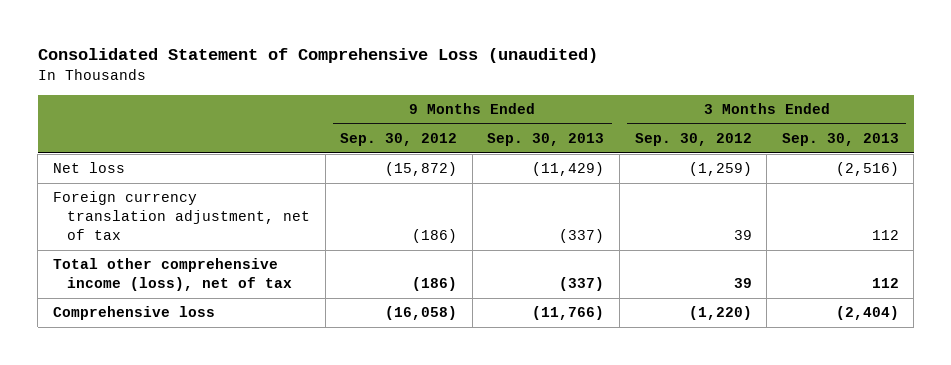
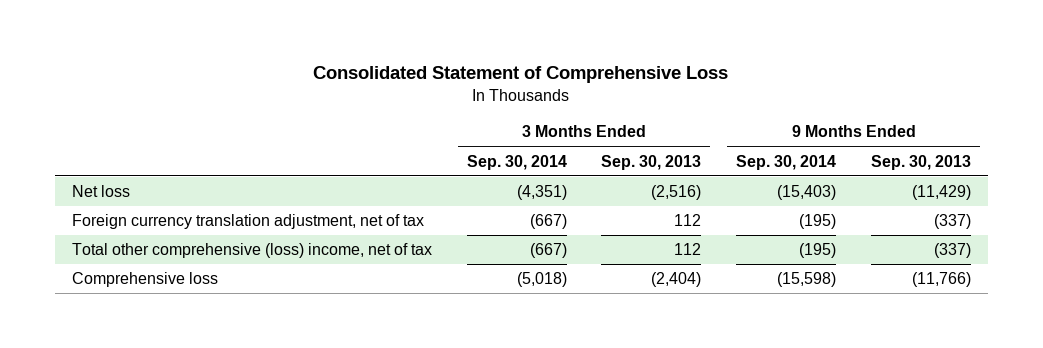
[37,48,598,64] Consolidated Statement of Comprehensive Loss (unaudited) -> [313,66,729,84] Consolidated Statement of Comprehensive Loss
[340,132,458,146] Sep. 30, 2012 -> none
[634,132,752,146] Sep. 30, 2012 -> none
none -> [466,154,567,170] Sep. 30, 2014
none -> [736,154,837,170] Sep. 30, 2014
[52,258,293,292] Total other comprehensive income (loss), net of tax -> [71,243,432,259] Total other comprehensive (loss) income, net of tax

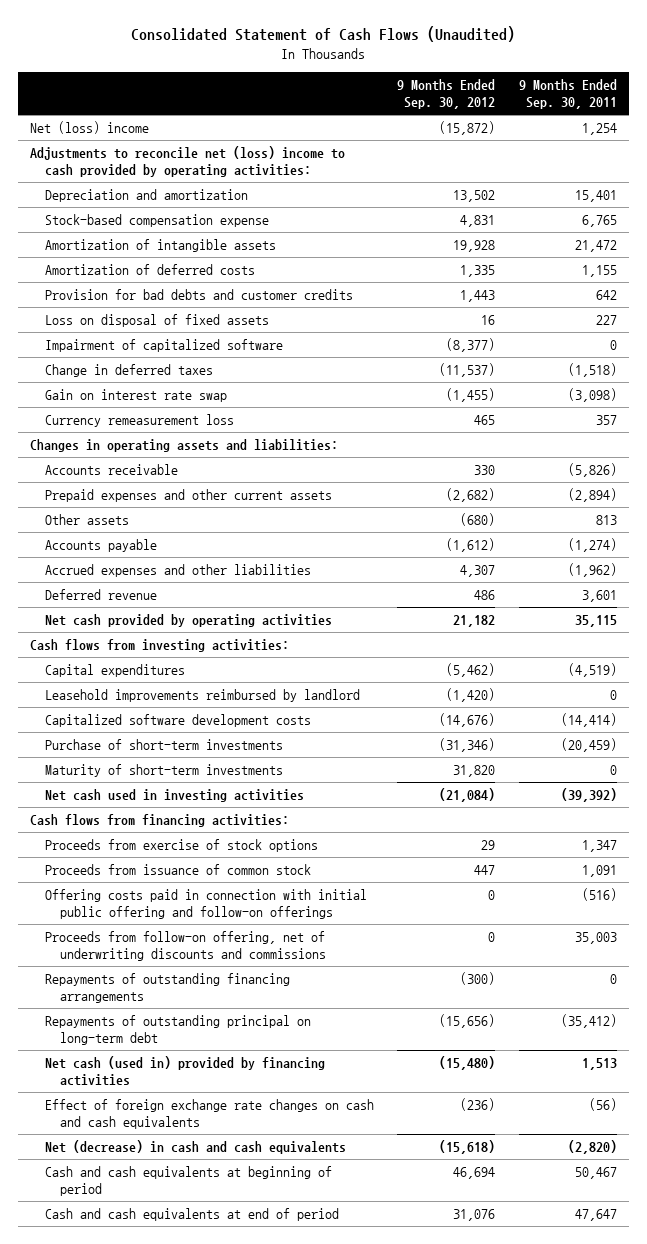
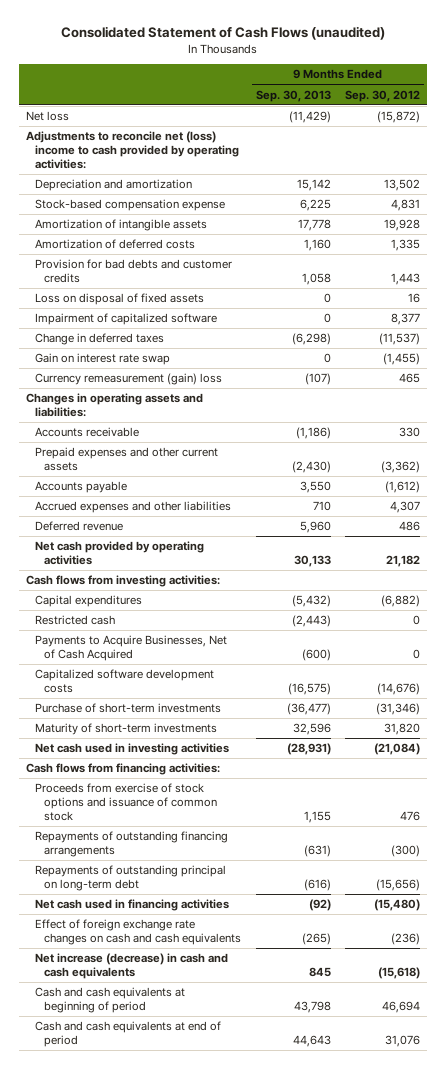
[131,26,516,43] Consolidated Statement of Cash Flows (Unaudited) -> [61,25,386,40] Consolidated Statement of Cash Flows (unaudited)
[518,78,617,110] 9 Months Ended Sep. 30, 2011 -> none
none -> [255,89,331,102] Sep. 30, 2013
[29,120,149,134] Net (loss) income -> [26,111,70,122] Net loss
[446,337,496,352] (8,377) -> [390,313,420,326] 8,377
[44,413,234,427] Currency remeasurement loss -> [35,373,223,386] Currency remeasurement (gain) loss
[44,513,129,525] Other assets -> none
[446,487,496,502] (2,682) -> [380,461,420,474] (3,362)
[44,688,360,702] Leasehold improvements reimbursed by landlord -> none
[446,662,496,677] (5,462) -> [380,595,420,608] (6,882)
none -> [35,615,116,626] Restricted cash
none -> [35,635,228,662] Payments to Acquire Businesses, Net of Cash Acquired
[44,863,311,875] Proceeds from issuance of common stock -> none
[44,888,367,920] Offering costs paid in connection with initial public offering and follow-on offerings -> none
[44,930,327,962] Proceeds from follow-on offering, net of underwriting discounts and commissions -> none
[44,838,318,852] Proceeds from exercise of stock options -> [35,783,218,821] Proceeds from exercise of stock options and issuance of common stock
[481,839,496,850] 29 -> [399,810,420,821] 476
[44,1055,325,1087] Net cash (used in) provided by financing activities -> [35,899,230,912] Net cash used in financing activities
[44,1139,346,1154] Net (decrease) in cash and cash equivalents -> [35,953,229,980] Net increase (decrease) in cash and cash equivalents

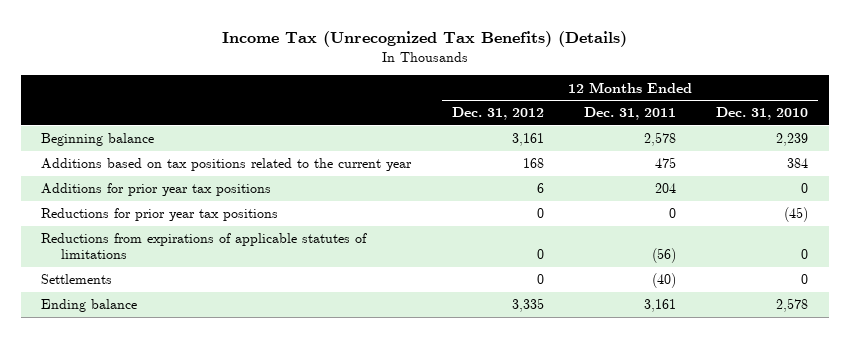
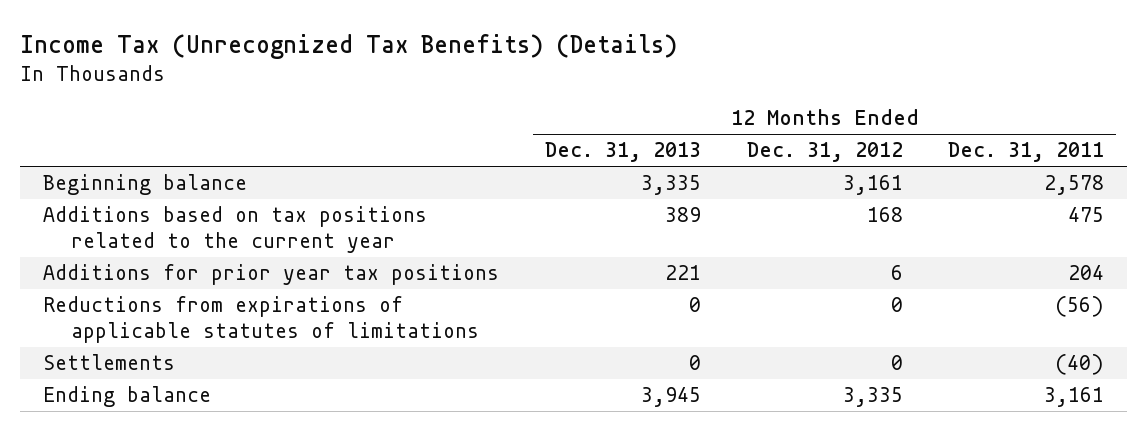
[716,107,809,121] Dec. 31, 2010 -> none
none -> [544,142,701,163] Dec. 31, 2013
[41,208,279,222] Reductions for prior year tax positions -> none

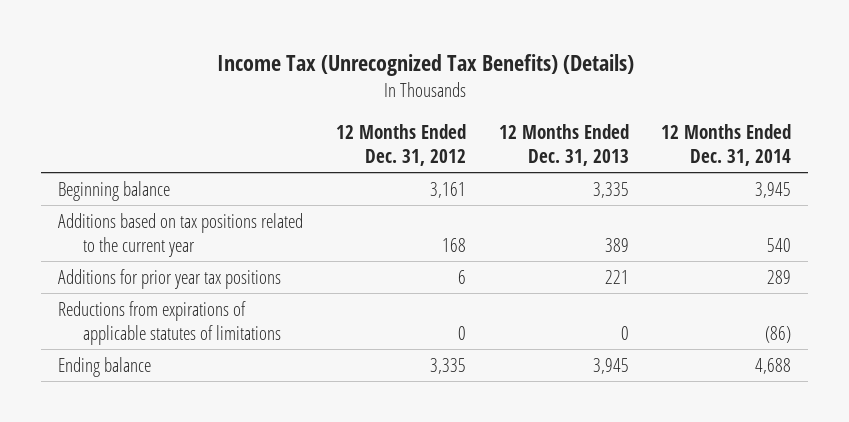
[948,142,1105,163] Dec. 31, 2011 -> none
none -> [661,123,792,166] 12 Months Ended Dec. 31, 2014
[43,354,176,371] Settlements -> none

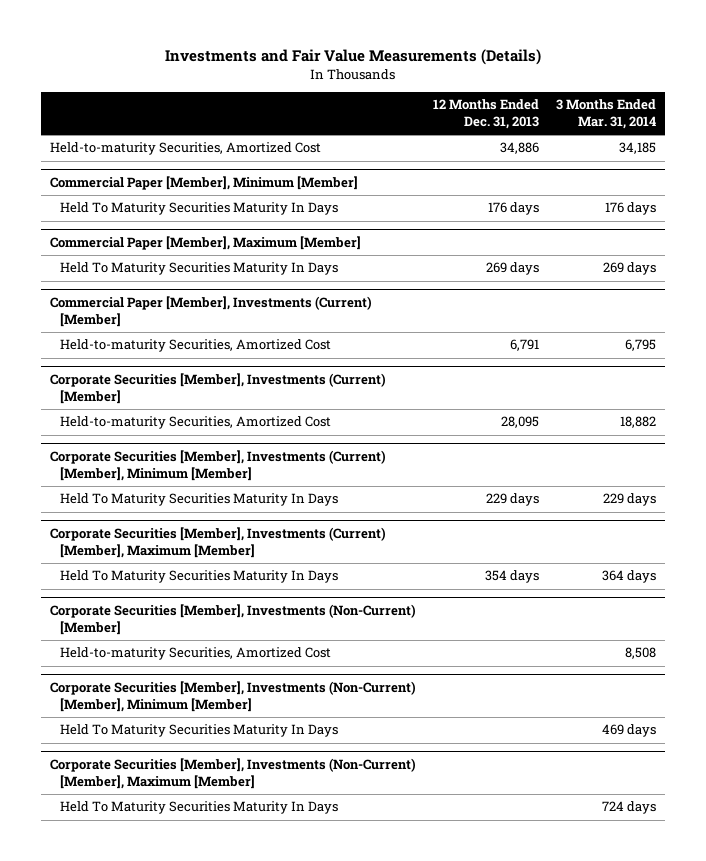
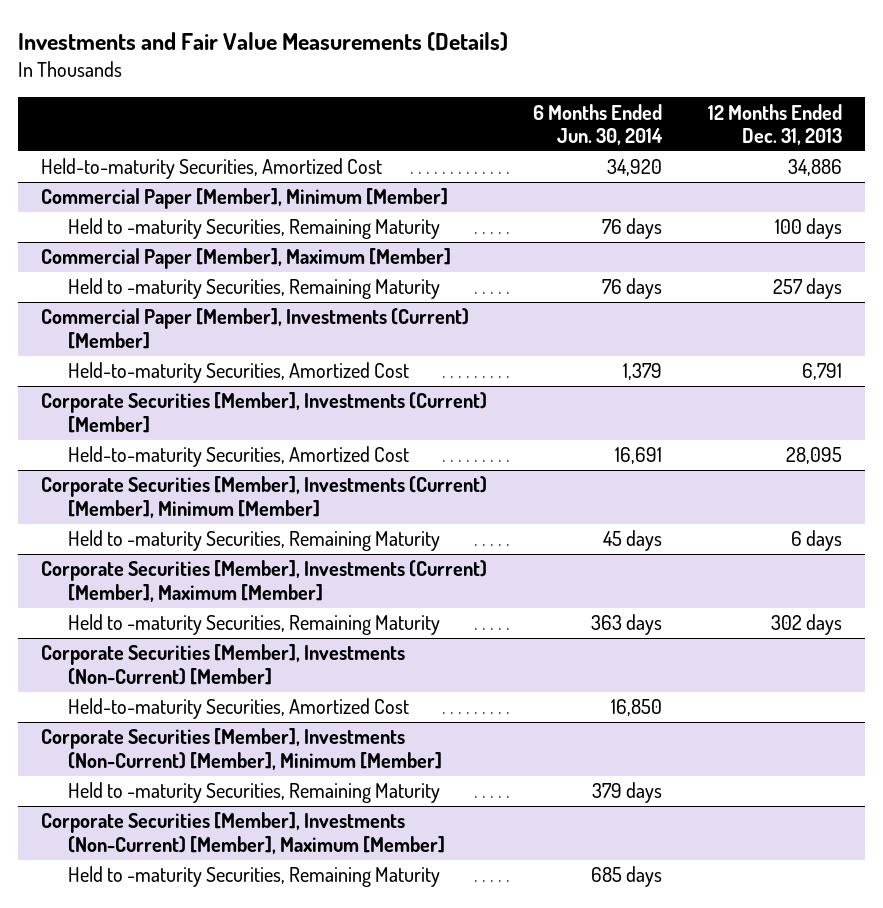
[556,99,657,130] 3 Months Ended Mar. 31, 2014 -> none
none -> [533,103,664,146] 6 Months Ended Jun. 30, 2014
[60,202,339,216] Held To Maturity Securities Maturity In Days -> [67,218,440,240] Held to -maturity Securities, Remaining Maturity
[488,202,540,216] 176 days -> [775,218,843,240] 100 days
[60,262,339,276] Held To Maturity Securities Maturity In Days -> [67,278,440,300] Held to -maturity Securities, Remaining Maturity
[486,262,540,276] 269 days -> [773,278,843,300] 257 days
[60,493,339,507] Held To Maturity Securities Maturity In Days -> [67,530,440,552] Held to -maturity Securities, Remaining Maturity
[486,493,540,507] 229 days -> [791,530,843,552] 6 days
[60,570,339,584] Held To Maturity Securities Maturity In Days -> [67,614,440,636] Held to -maturity Securities, Remaining Maturity
[485,570,540,584] 354 days -> [771,614,843,636] 302 days
[60,724,339,738] Held To Maturity Securities Maturity In Days -> [67,782,440,804] Held to -maturity Securities, Remaining Maturity
[60,801,339,815] Held To Maturity Securities Maturity In Days -> [67,866,440,888] Held to -maturity Securities, Remaining Maturity

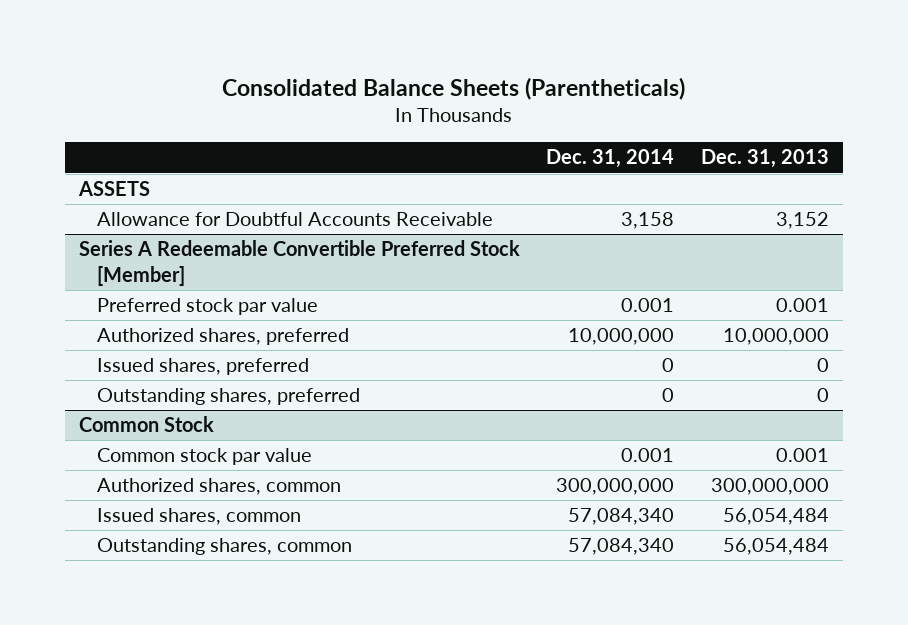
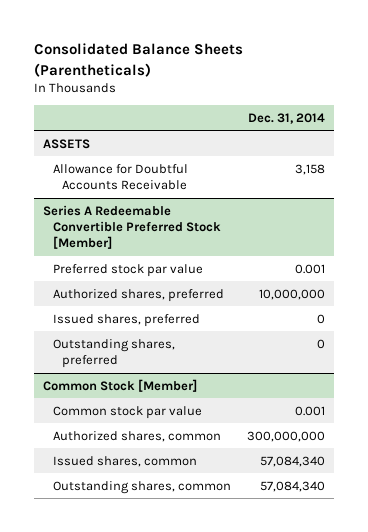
[701,149,830,169] Dec. 31, 2013 -> none
[78,416,214,433] Common Stock -> [42,378,197,392] Common Stock [Member]

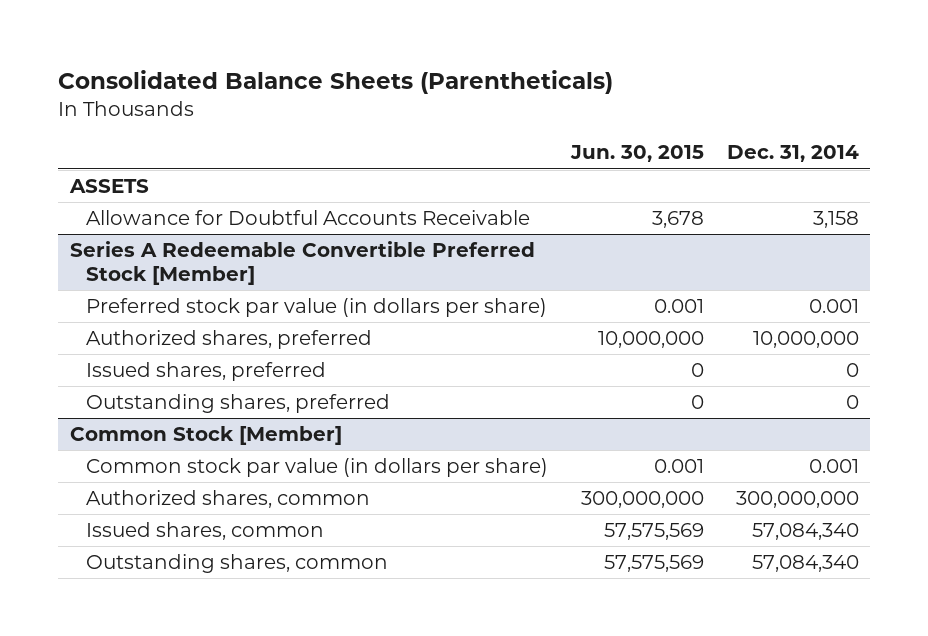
none -> [569,145,704,163] Jun. 30, 2015
[52,263,203,277] Preferred stock par value -> [85,298,547,318] Preferred stock par value (in dollars per share)
[52,405,202,419] Common stock par value -> [85,458,548,478] Common stock par value (in dollars per share)

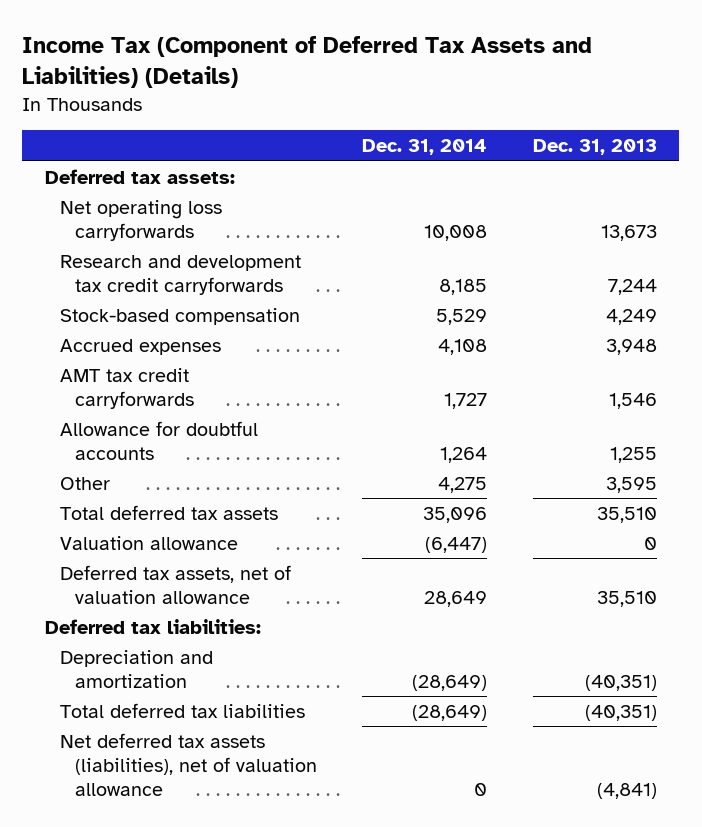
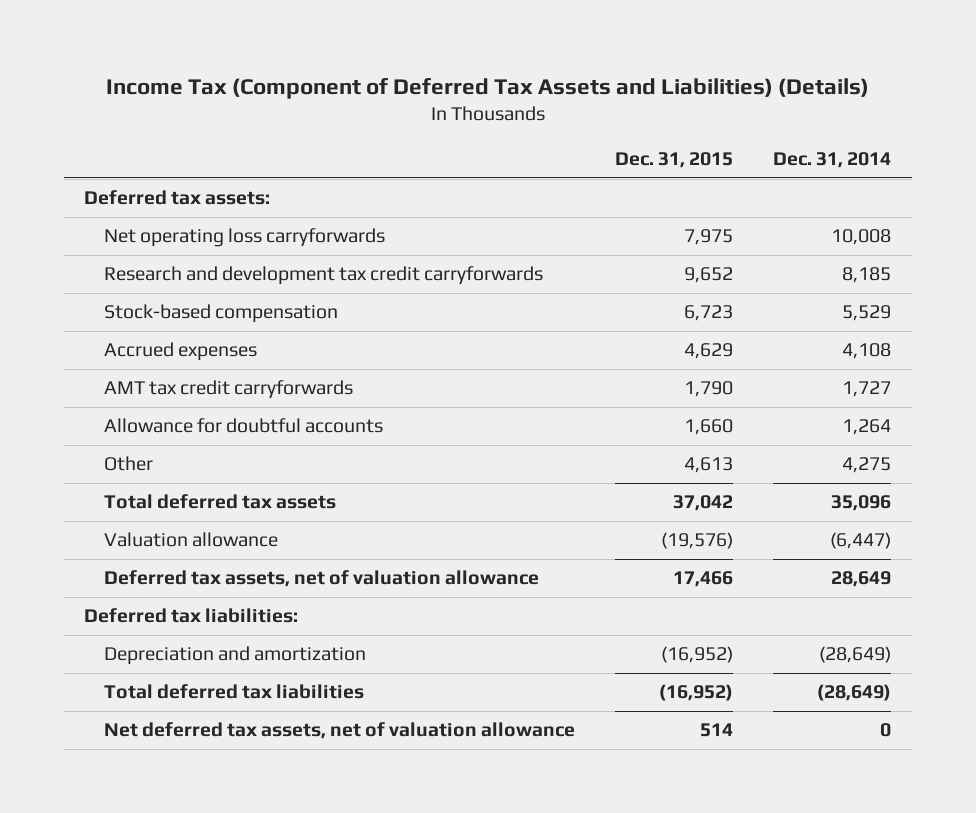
[532,139,657,156] Dec. 31, 2013 -> none
none -> [614,151,733,168] Dec. 31, 2015
[59,732,317,797] Net deferred tax assets (liabilities), net of valuation allowance -> [103,722,575,740] Net deferred tax assets, net of valuation allowance

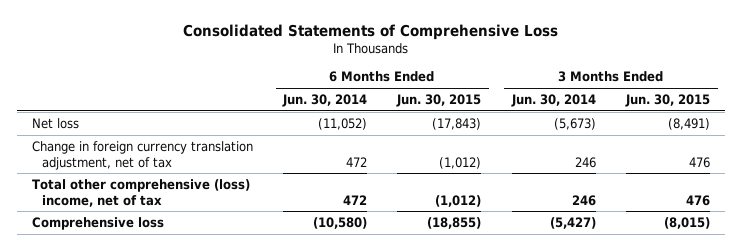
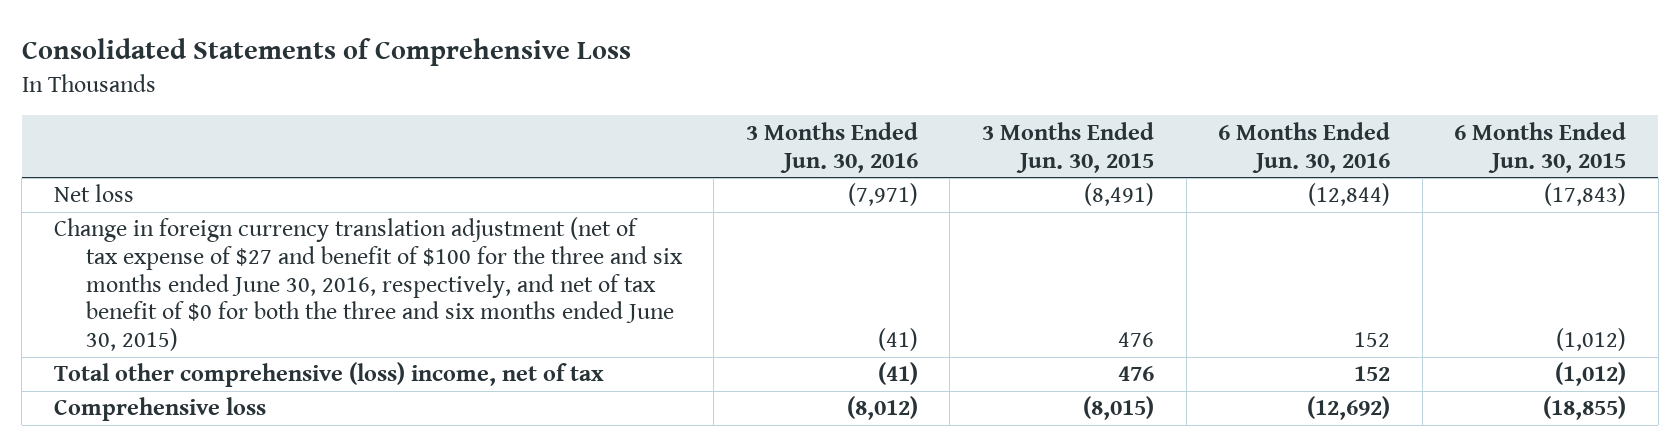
[282,94,368,108] Jun. 30, 2014 -> none
[510,94,596,108] Jun. 30, 2014 -> none
none -> [745,121,918,173] 3 Months Ended Jun. 30, 2016
none -> [1218,121,1391,173] 6 Months Ended Jun. 30, 2016
[31,140,253,170] Change in foreign currency translation adjustment, net of tax -> [54,217,683,352] Change in foreign currency translation adjustment (net of tax expense of $27 and benefit of $100 for the three and six months ended June 30, 2016, respectively, and net of tax benefit of $0 for both the three and six months ended June 30, 2015)

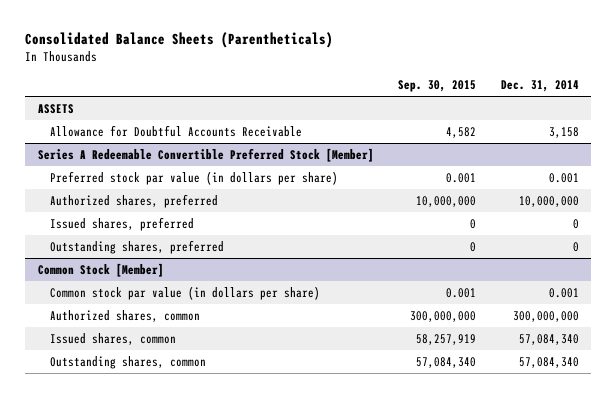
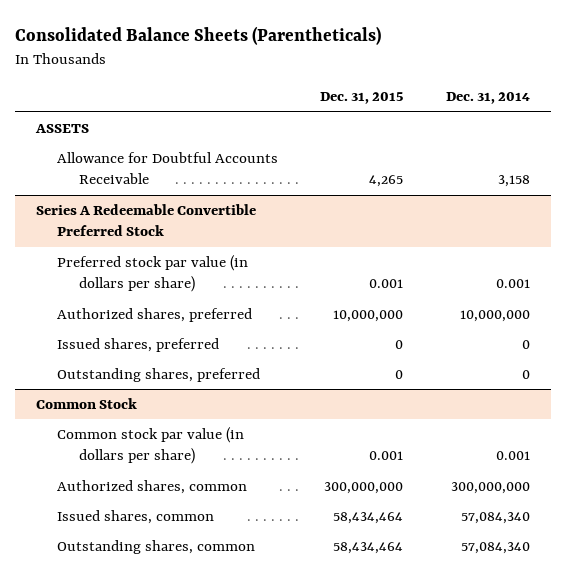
[398,80,477,93] Sep. 30, 2015 -> none
none -> [320,92,404,105] Dec. 31, 2015
[37,147,374,162] Series A Redeemable Convertible Preferred Stock [Member] -> [35,203,256,237] Series A Redeemable Convertible Preferred Stock
[37,262,164,277] Common Stock [Member] -> [35,397,137,409] Common Stock

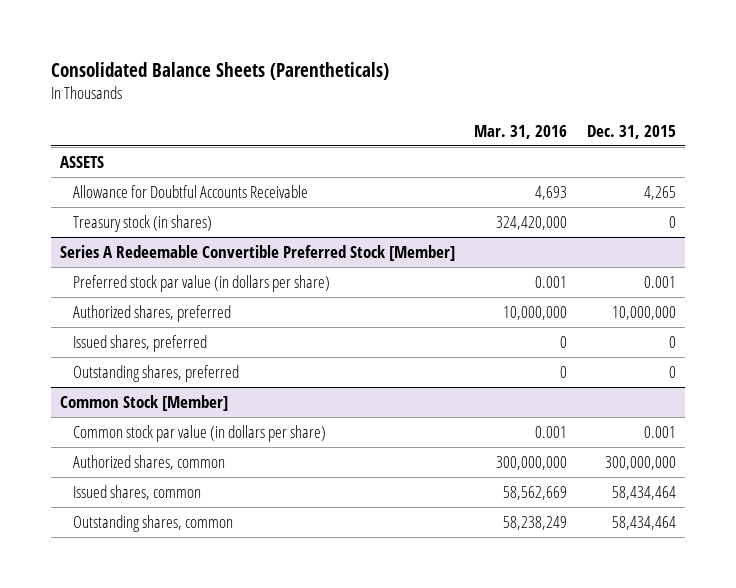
[445,92,530,105] Dec. 31, 2014 -> none
none -> [474,124,568,139] Mar. 31, 2016
none -> [72,214,212,232] Treasury stock (in shares)
[35,203,256,237] Series A Redeemable Convertible Preferred Stock -> [60,244,456,261] Series A Redeemable Convertible Preferred Stock [Member]
[35,397,137,409] Common Stock -> [60,394,229,411] Common Stock [Member]

